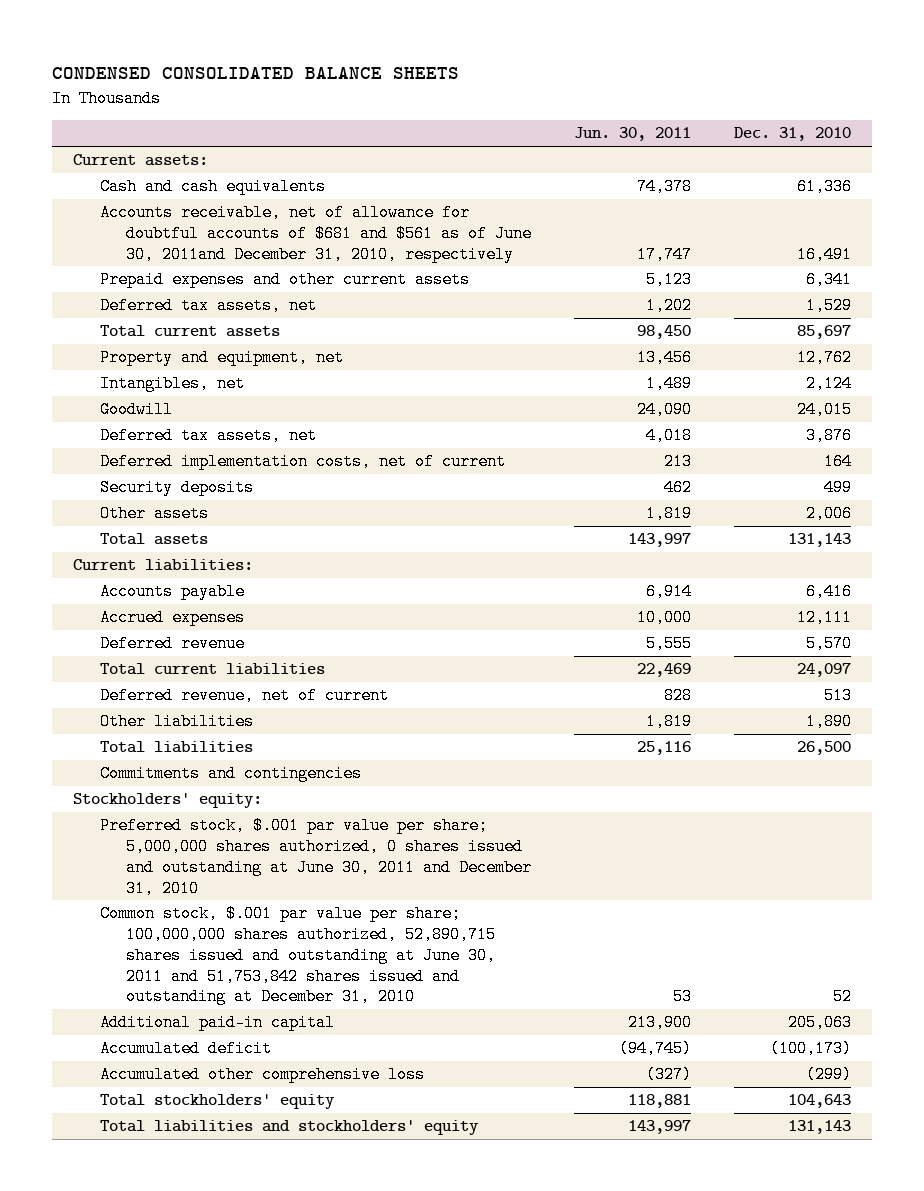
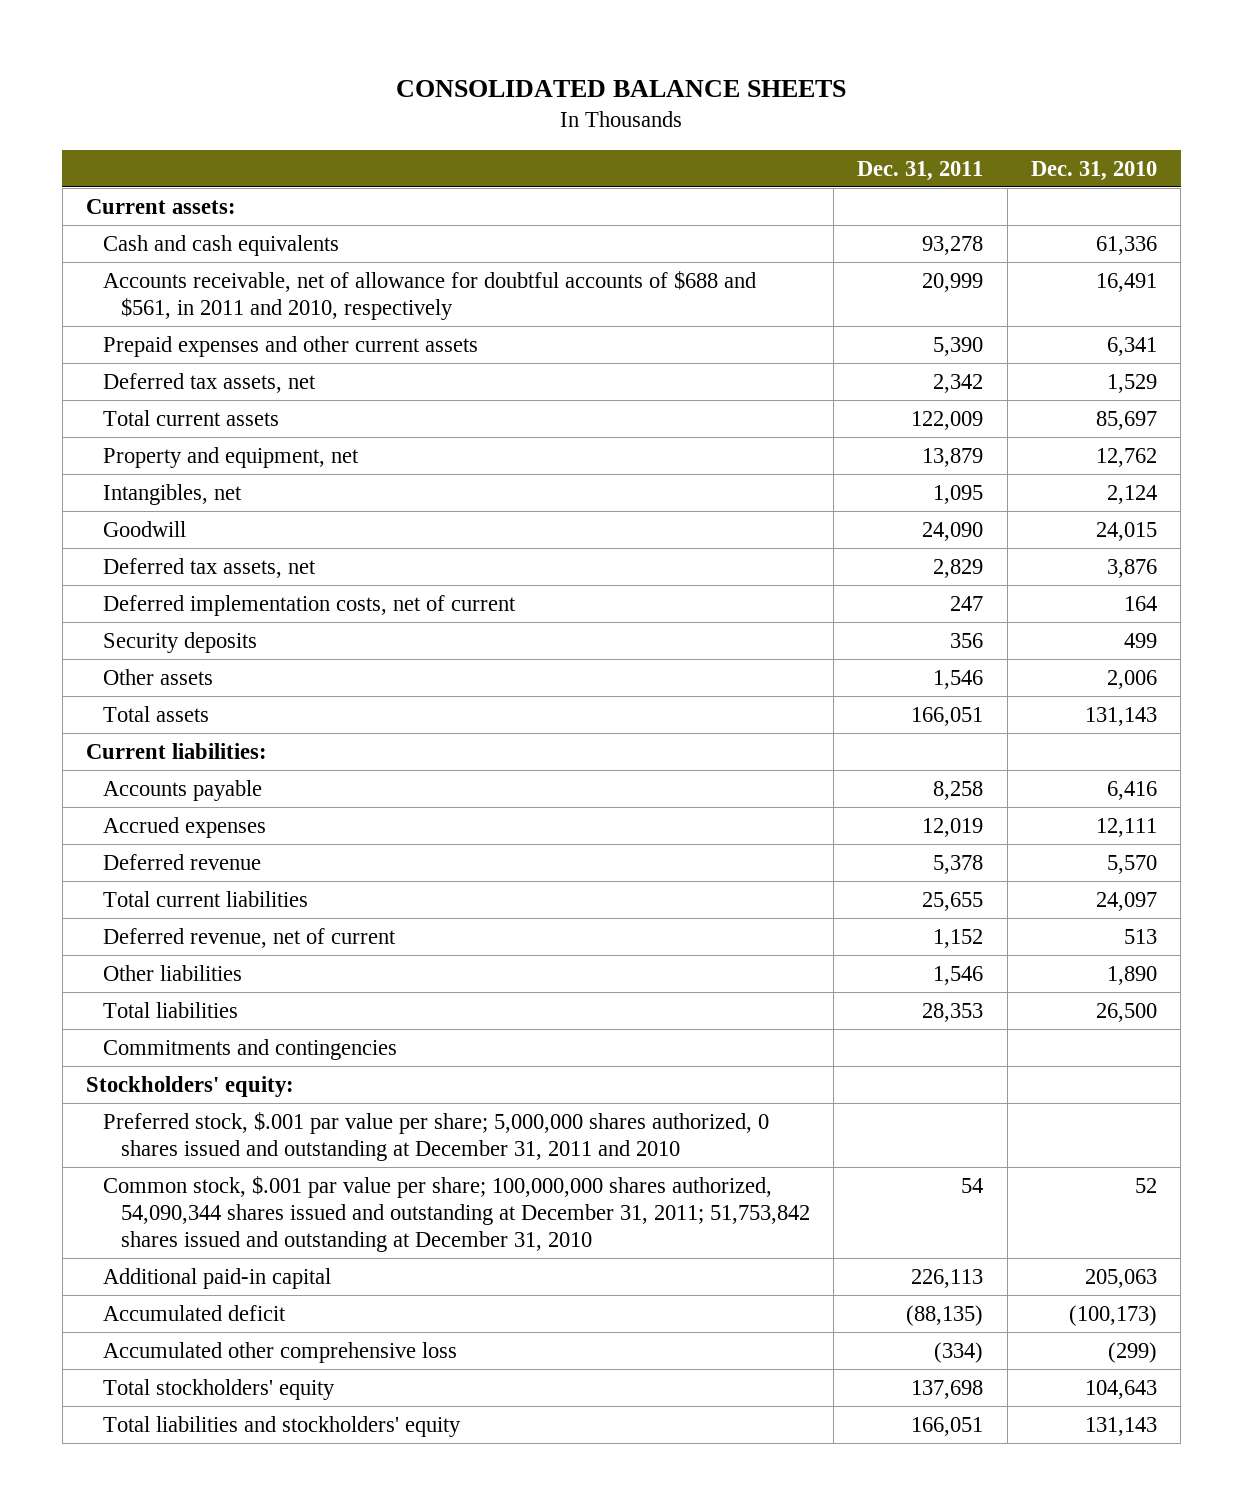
[51,66,459,79] CONDENSED CONSOLIDATED BALANCE SHEETS -> [396,79,847,97] CONSOLIDATED BALANCE SHEETS
[573,127,691,142] Jun. 30, 2011 -> none
none -> [857,160,984,181] Dec. 31, 2011
[99,204,532,263] Accounts receivable, net of allowance for doubtful accounts of $681 and $561 as of June 30, 2011and December 31, 2010, respectively -> [103,270,757,320] Accounts receivable, net of allowance for doubtful accounts of $688 and $561, in 2011 and 2010, respectively
[99,817,532,897] Preferred stock, $.001 par value per share; 5,000,000 shares authorized, 0 shares issued and outstanding at June 30, 2011 and December 31, 2010 -> [103,1111,770,1161] Preferred stock, $.001 par value per share; 5,000,000 shares authorized, 0 shares issued and outstanding at December 31, 2011 and 2010
[99,905,496,1006] Common stock, $.001 par value per share; 100,000,000 shares authorized, 52,890,715 shares issued and outstanding at June 30, 2011 and 51,753,842 shares issued and outstanding at December 31, 2010 -> [103,1175,810,1252] Common stock, $.001 par value per share; 100,000,000 shares authorized, 54,090,344 shares issued and outstanding at December 31, 2011; 51,753,842 shares issued and outstanding at December 31, 2010

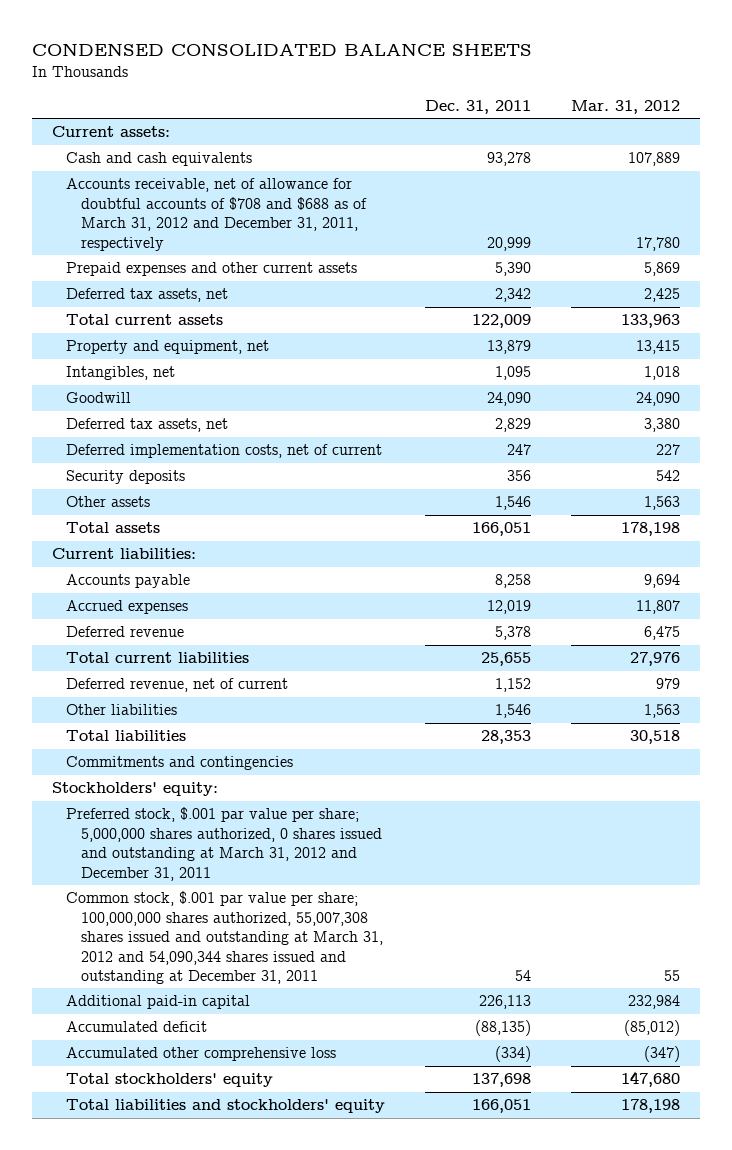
[396,79,847,97] CONSOLIDATED BALANCE SHEETS -> [32,43,533,57] CONDENSED CONSOLIDATED BALANCE SHEETS
[1031,160,1158,181] Dec. 31, 2010 -> none
none -> [570,99,680,114] Mar. 31, 2012
[103,270,757,320] Accounts receivable, net of allowance for doubtful accounts of $688 and $561, in 2011 and 2010, respectively -> [66,178,367,251] Accounts receivable, net of allowance for doubtful accounts of $708 and $688 as of March 31, 2012 and December 31, 2011, respectively
[103,1111,770,1161] Preferred stock, $.001 par value per share; 5,000,000 shares authorized, 0 shares issued and outstanding at December 31, 2011 and 2010 -> [66,807,382,881] Preferred stock, $.001 par value per share; 5,000,000 shares authorized, 0 shares issued and outstanding at March 31, 2012 and December 31, 2011
[103,1175,810,1252] Common stock, $.001 par value per share; 100,000,000 shares authorized, 54,090,344 shares issued and outstanding at December 31, 2011; 51,753,842 shares issued and outstanding at December 31, 2010 -> [66,891,383,984] Common stock, $.001 par value per share; 100,000,000 shares authorized, 55,007,308 shares issued and outstanding at March 31, 2012 and 54,090,344 shares issued and outstanding at December 31, 2011

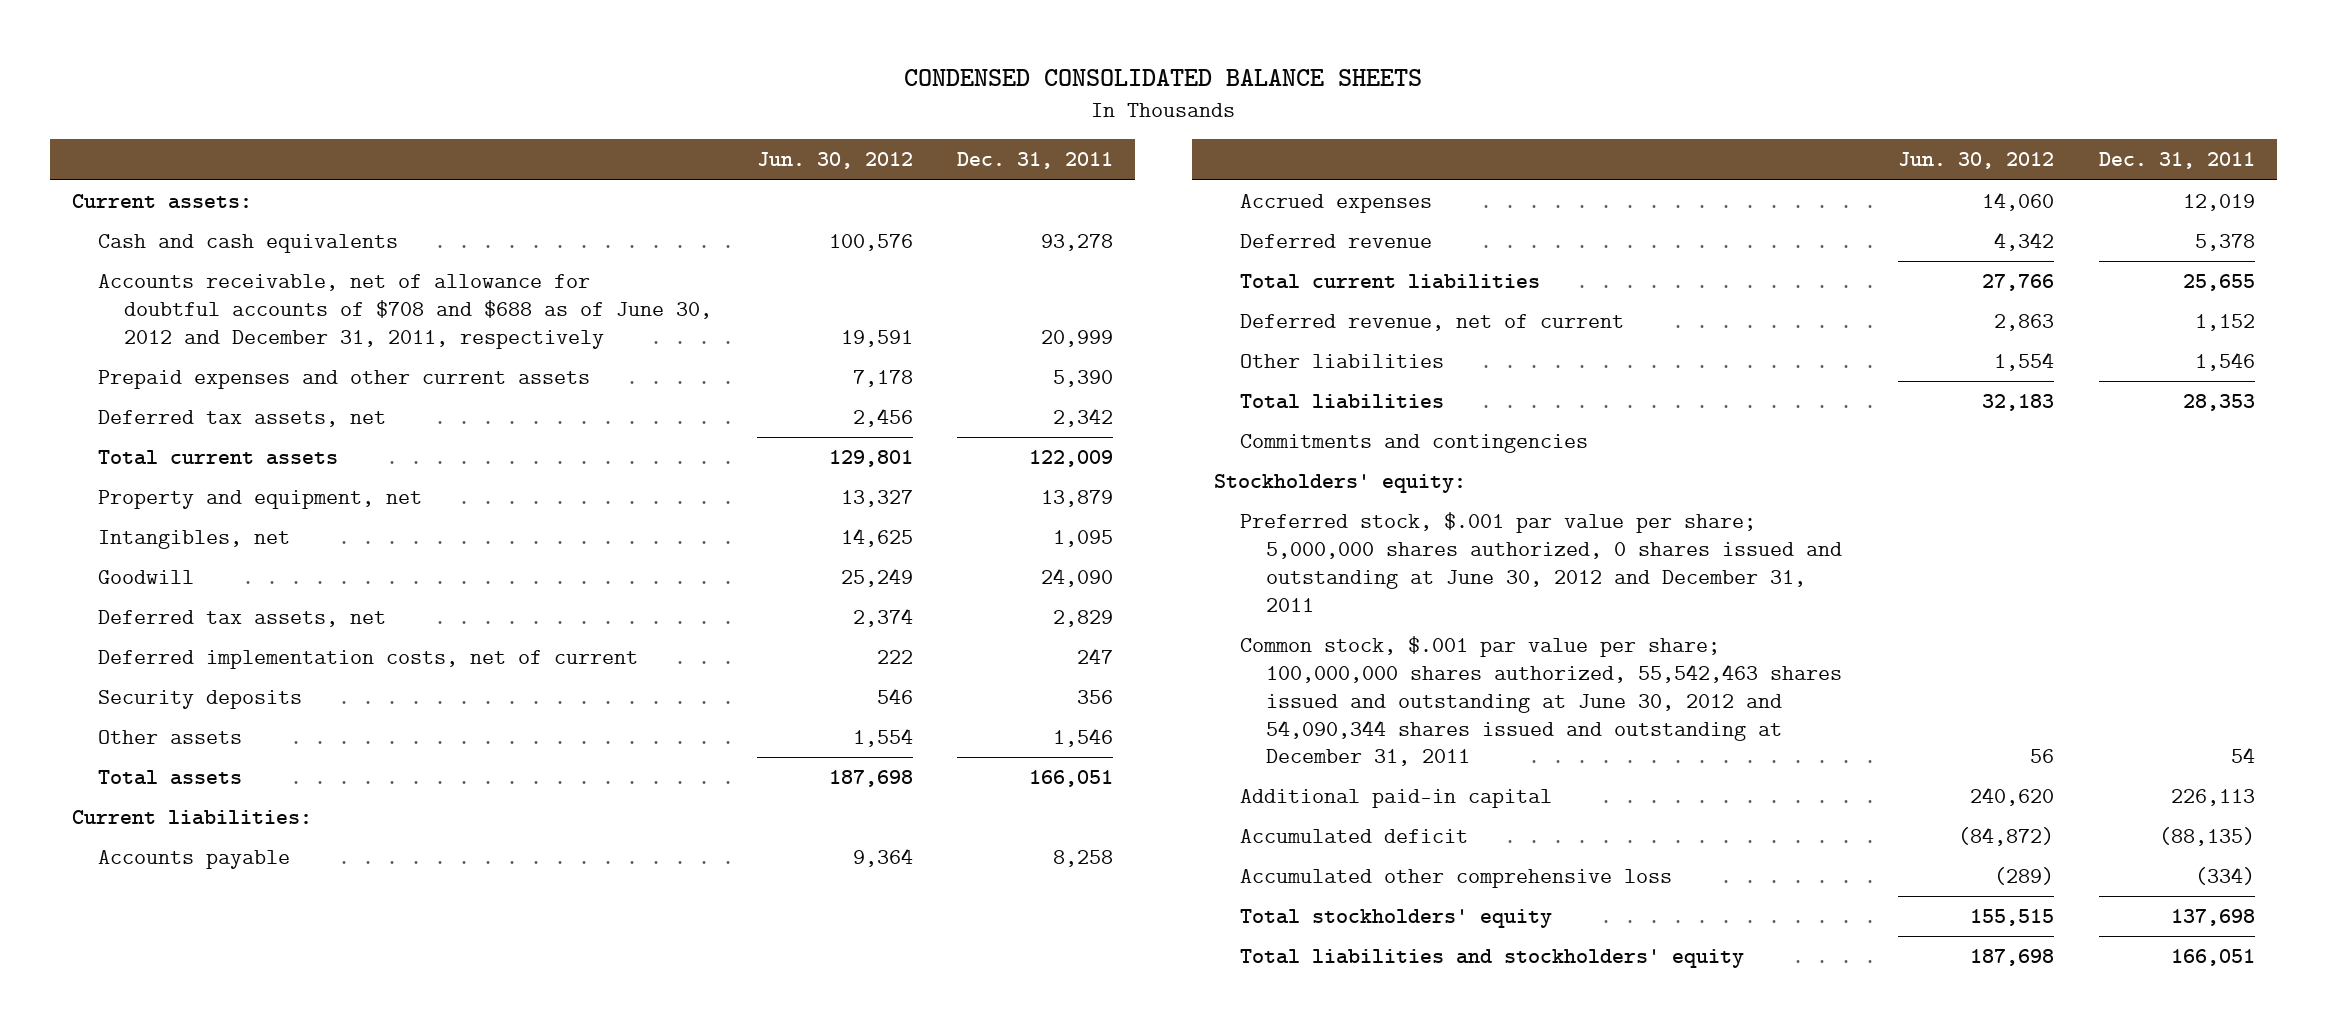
[570,99,680,114] Mar. 31, 2012 -> none
none -> [756,152,913,170] Jun. 30, 2012
[66,178,367,251] Accounts receivable, net of allowance for doubtful accounts of $708 and $688 as of March 31, 2012 and December 31, 2011, respectively -> [98,274,713,349] Accounts receivable, net of allowance for doubtful accounts of $708 and $688 as of June 30, 2012 and December 31, 2011, respectively
[66,807,382,881] Preferred stock, $.001 par value per share; 5,000,000 shares authorized, 0 shares issued and outstanding at March 31, 2012 and December 31, 2011 -> [1240,512,1843,612] Preferred stock, $.001 par value per share; 5,000,000 shares authorized, 0 shares issued and outstanding at June 30, 2012 and December 31, 2011
[66,891,383,984] Common stock, $.001 par value per share; 100,000,000 shares authorized, 55,007,308 shares issued and outstanding at March 31, 2012 and 54,090,344 shares issued and outstanding at December 31, 2011 -> [1240,636,1843,767] Common stock, $.001 par value per share; 100,000,000 shares authorized, 55,542,463 shares issued and outstanding at June 30, 2012 and 54,090,344 shares issued and outstanding at December 31, 2011

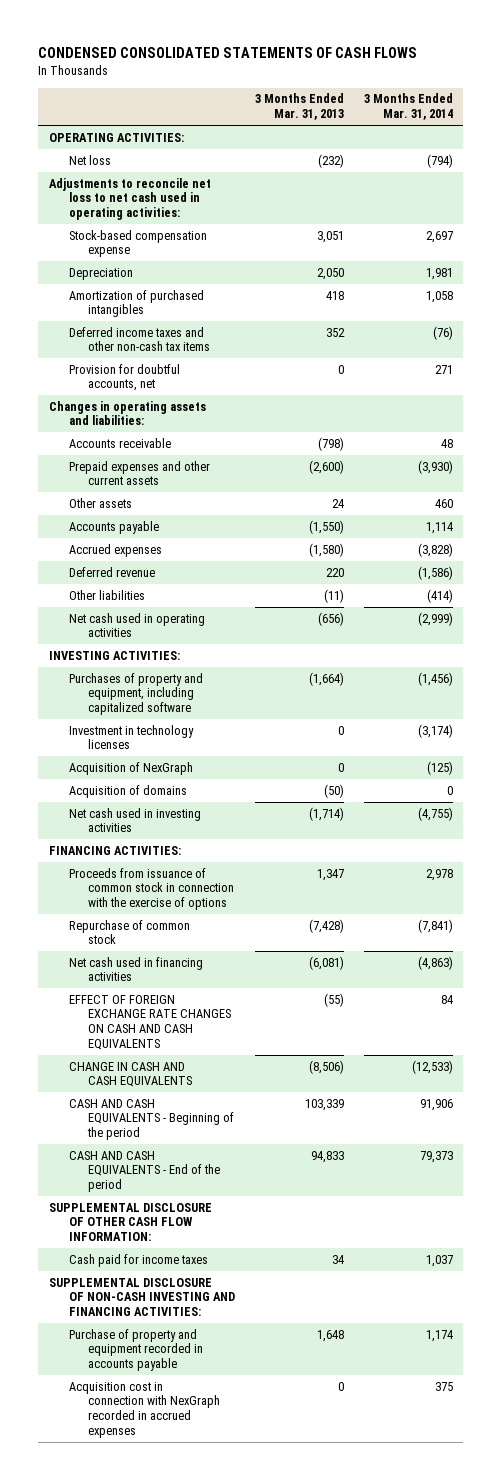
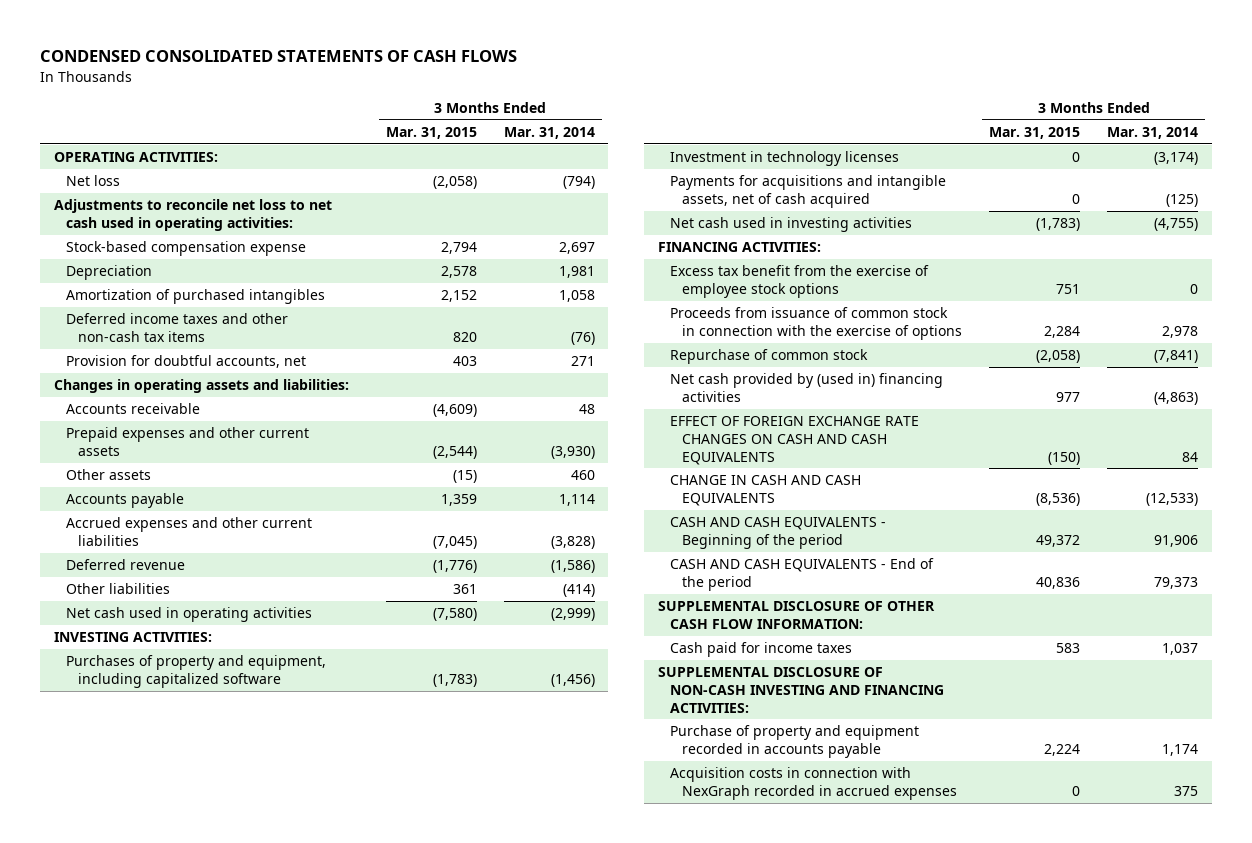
[254,93,344,121] 3 Months Ended Mar. 31, 2013 -> none
none -> [385,127,477,140] Mar. 31, 2015
[68,543,162,557] Accrued expenses -> [66,517,313,546] Accrued expenses and other current liabilities
[68,784,187,798] Acquisition of domains -> none
[68,761,193,775] Acquisition of NexGraph -> [669,175,946,208] Payments for acquisitions and intangible assets, net of cash acquired
none -> [669,265,929,298] Excess tax benefit from the exercise of employee stock options
[68,956,203,982] Net cash used in financing activities -> [669,373,943,402] Net cash provided by (used in) financing activities
[68,1381,221,1438] Acquisition cost in connection with NexGraph recorded in accrued expenses -> [669,767,957,800] Acquisition costs in connection with NexGraph recorded in accrued expenses

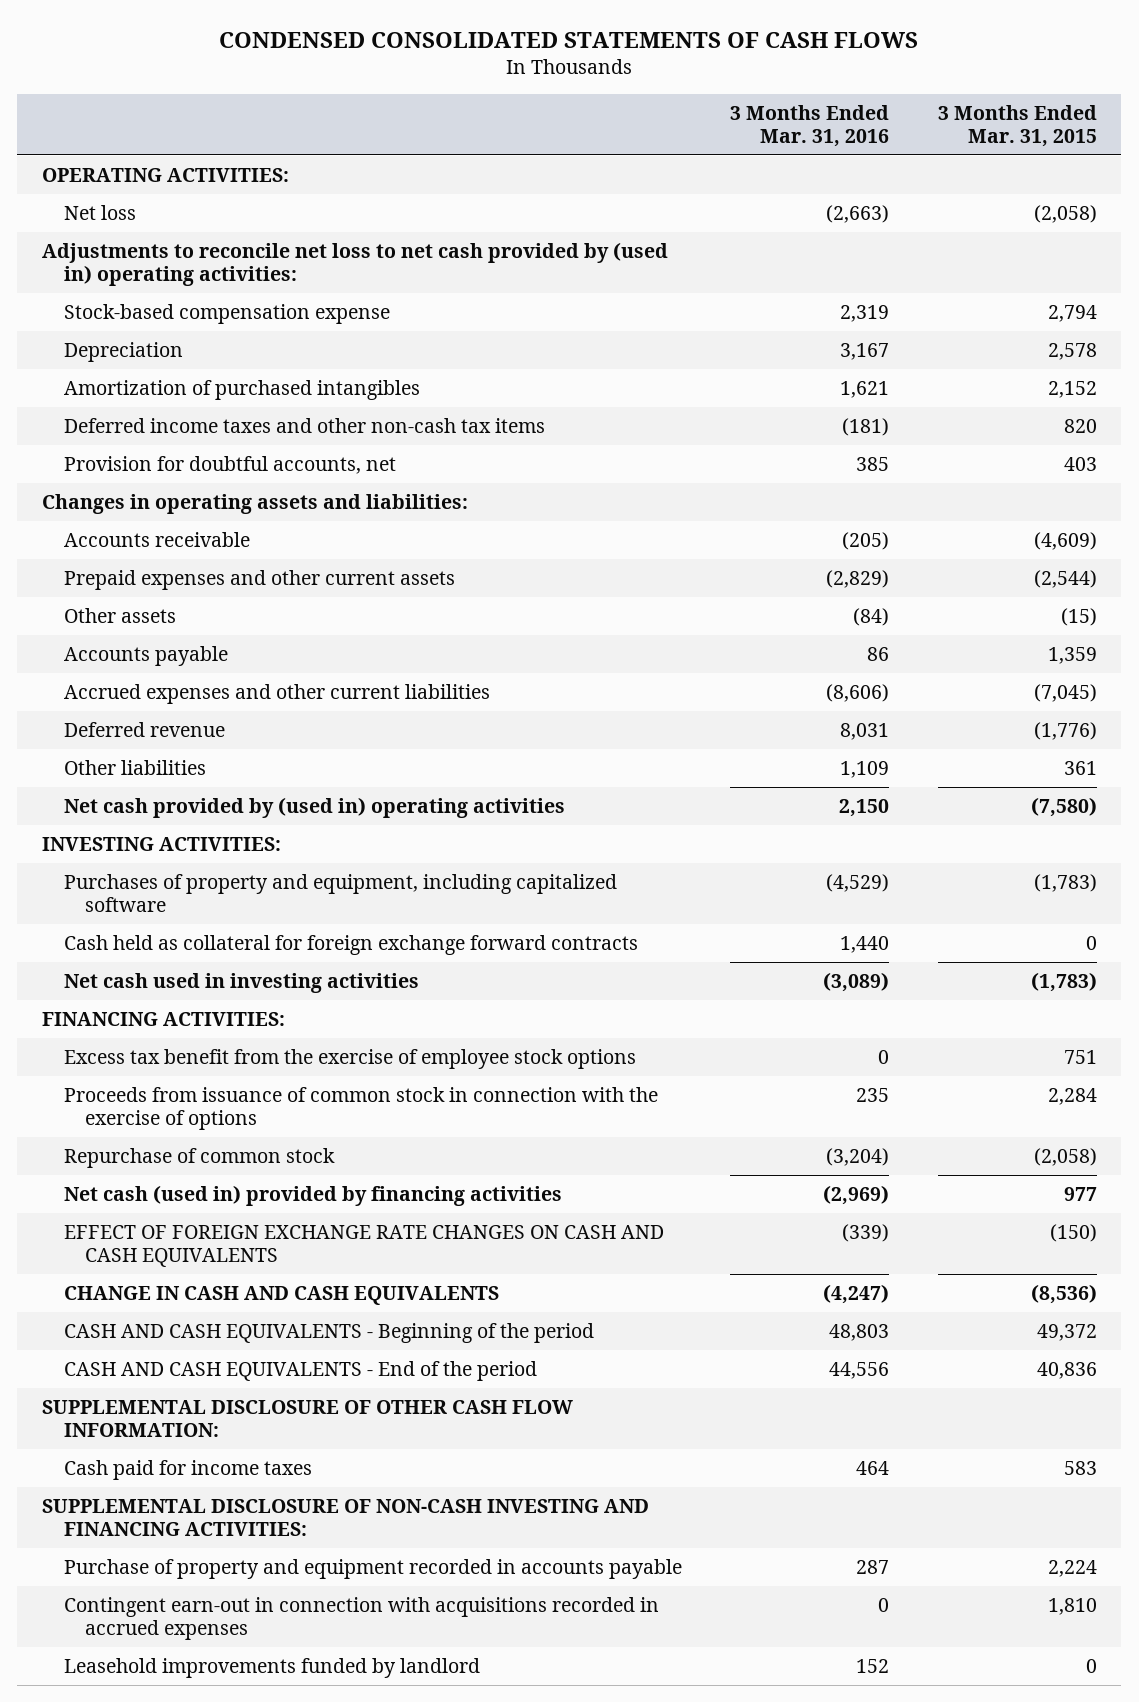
[503,127,595,140] Mar. 31, 2014 -> none
none -> [730,105,890,147] 3 Months Ended Mar. 31, 2016
[53,199,332,231] Adjustments to reconcile net loss to net cash used in operating activities: -> [41,242,668,286] Adjustments to reconcile net loss to net cash provided by (used in) operating activities:
[66,607,313,623] Net cash used in operating activities -> [63,797,565,819] Net cash provided by (used in) operating activities
[669,151,899,167] Investment in technology licenses -> none
[669,175,946,208] Payments for acquisitions and intangible assets, net of cash acquired -> none
none -> [63,935,638,956] Cash held as collateral for foreign exchange forward contracts
[669,373,943,402] Net cash provided by (used in) financing activities -> [63,1185,562,1207] Net cash (used in) provided by financing activities
none -> [63,1597,659,1640] Contingent earn-out in connection with acquisitions recorded in accrued expenses
[669,767,957,800] Acquisition costs in connection with NexGraph recorded in accrued expenses -> [63,1658,480,1679] Leasehold improvements funded by landlord

